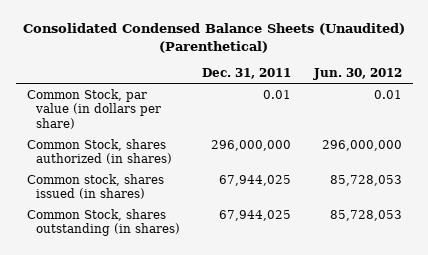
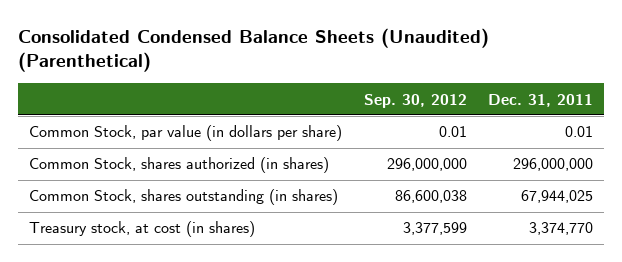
[312,68,402,81] Jun. 30, 2012 -> none
none -> [363,93,467,108] Sep. 30, 2012
[26,173,164,200] Common stock, shares issued (in shares) -> none
none -> [28,221,255,238] Treasury stock, at cost (in shares)

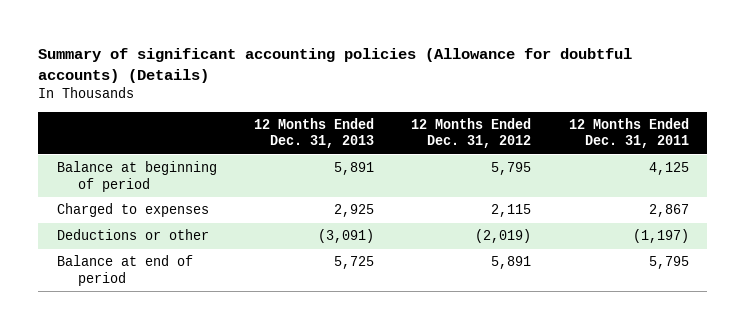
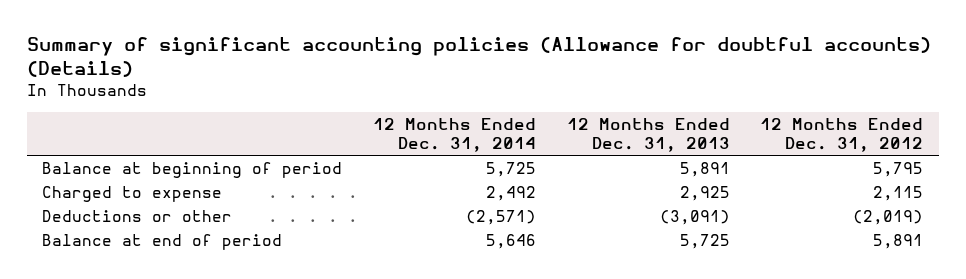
[568,117,689,149] 12 Months Ended Dec. 31, 2011 -> none
none -> [372,117,536,153] 12 Months Ended Dec. 31, 2014
[56,203,209,218] Charged to expenses -> [42,185,223,202] Charged to expense

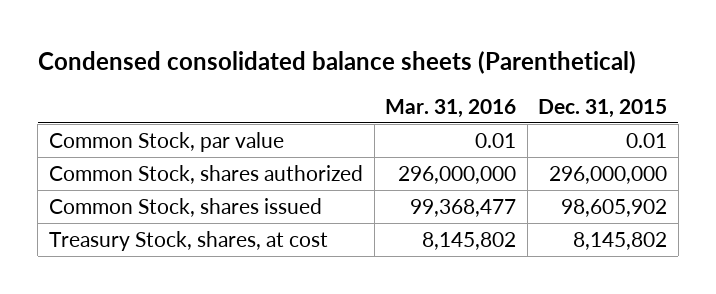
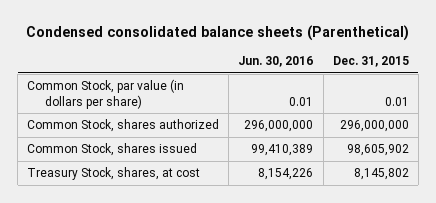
[385,98,517,118] Mar. 31, 2016 -> none
none -> [238,56,314,68] Jun. 30, 2016
[48,131,284,152] Common Stock, par value -> [27,79,185,109] Common Stock, par value (in dollars per share)

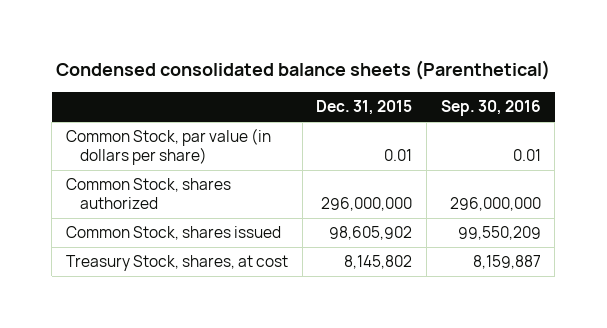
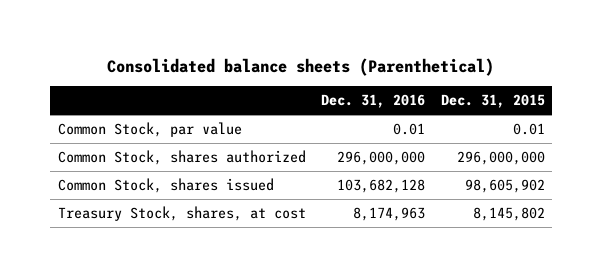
[56,60,551,81] Condensed consolidated balance sheets (Parenthetical) -> [107,58,495,77] Consolidated balance sheets (Parenthetical)
[440,100,541,117] Sep. 30, 2016 -> none
none -> [321,94,426,109] Dec. 31, 2016
[65,128,271,166] Common Stock, par value (in dollars per share) -> [57,121,242,137] Common Stock, par value

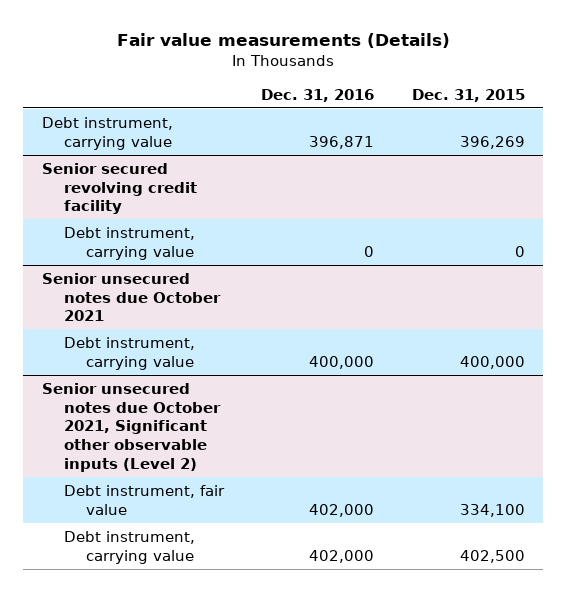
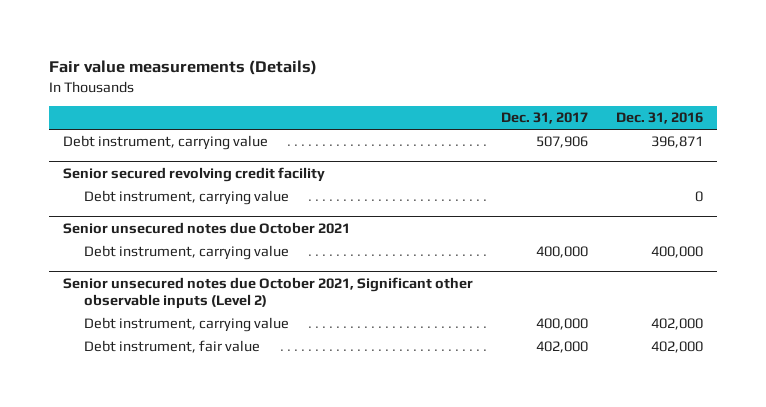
[411,88,525,102] Dec. 31, 2015 -> none
none -> [501,112,589,125] Dec. 31, 2017
[64,484,226,515] Debt instrument, fair value -> [83,340,260,354] Debt instrument, fair value

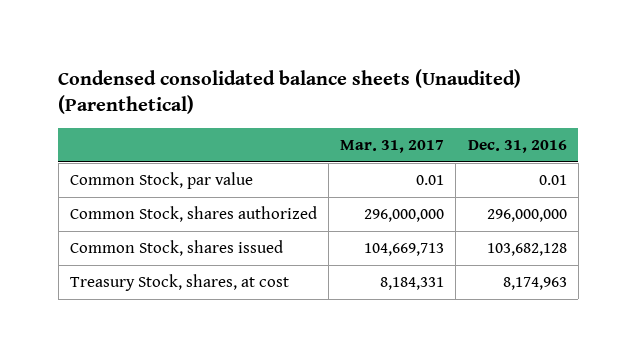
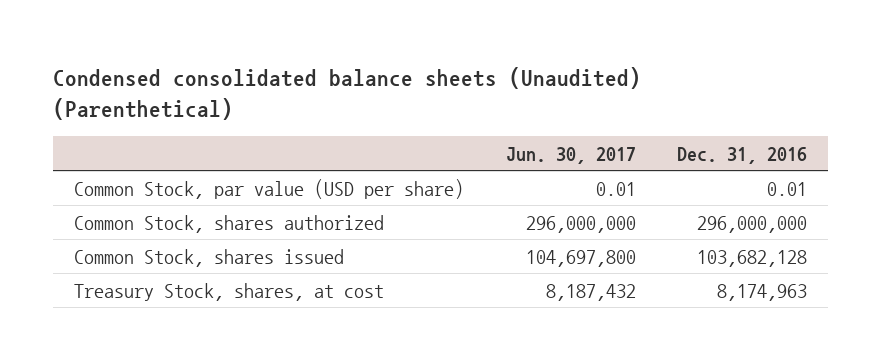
[340,140,445,154] Mar. 31, 2017 -> none
none -> [505,146,636,164] Jun. 30, 2017
[69,172,253,190] Common Stock, par value -> [74,178,465,199] Common Stock, par value (USD per share)

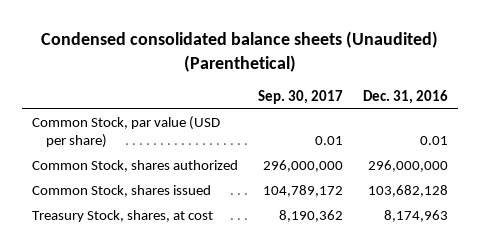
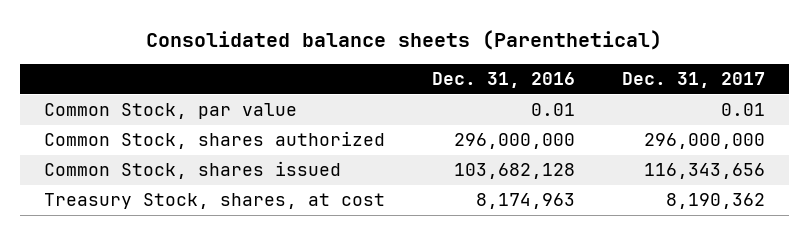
[40,31,438,72] Condensed consolidated balance sheets (Unaudited) (Parenthetical) -> [146,29,663,50] Consolidated balance sheets (Parenthetical)
[257,90,343,105] Sep. 30, 2017 -> none
none -> [622,72,766,89] Dec. 31, 2017
[31,116,220,149] Common Stock, par value (USD per share) -> [43,103,297,120] Common Stock, par value

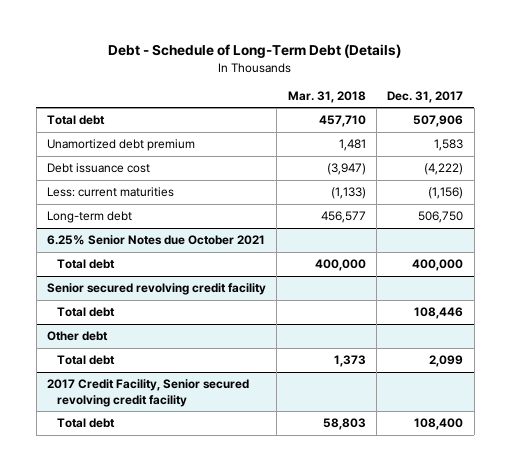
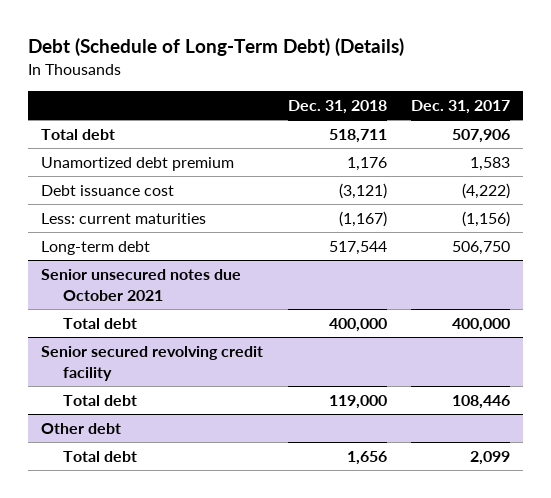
[108,44,402,59] Debt - Schedule of Long-Term Debt (Details) -> [28,38,405,57] Debt (Schedule of Long-Term Debt) (Details)
[287,90,366,103] Mar. 31, 2018 -> none
none -> [287,99,387,114] Dec. 31, 2018
[46,235,265,246] 6.25% Senior Notes due October 2021 -> [40,268,241,301] Senior unsecured notes due October 2021
[46,379,249,407] 2017 Credit Facility, Senior secured revolving credit facility -> none
[57,418,116,429] Total debt -> none

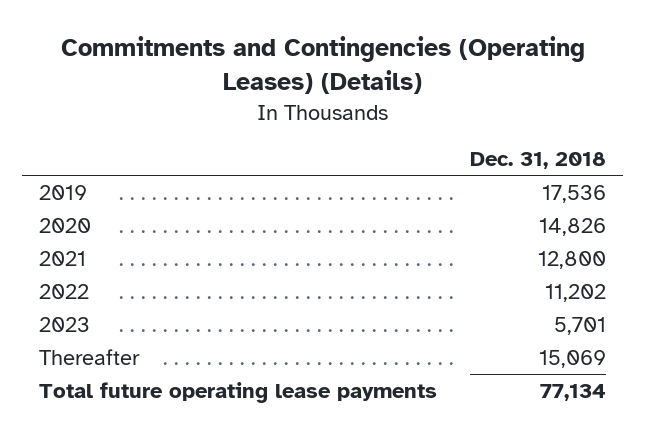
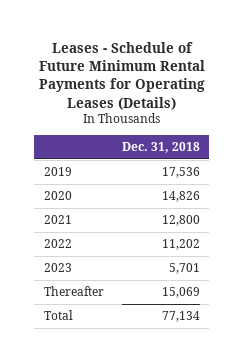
[60,36,585,95] Commitments and Contingencies (Operating Leases) (Details) -> [38,41,205,110] Leases - Schedule of Future Minimum Rental Payments for Operating Leases (Details)
[38,382,437,404] Total future operating lease payments -> [43,310,73,321] Total

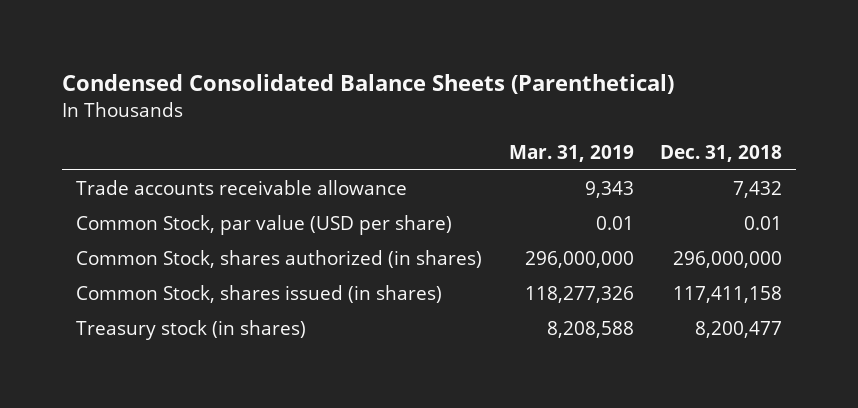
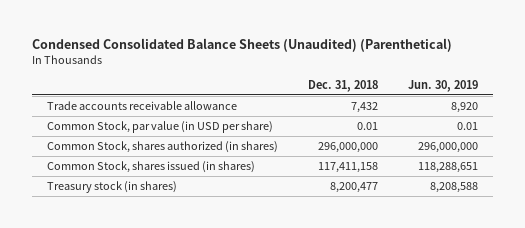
[62,74,675,95] Condensed Consolidated Balance Sheets (Parenthetical) -> [32,38,453,53] Condensed Consolidated Balance Sheets (Unaudited) (Parenthetical)
[508,145,634,163] Mar. 31, 2019 -> none
none -> [408,80,479,93] Jun. 30, 2019
[75,214,452,235] Common Stock, par value (USD per share) -> [47,120,274,133] Common Stock, par value (in USD per share)

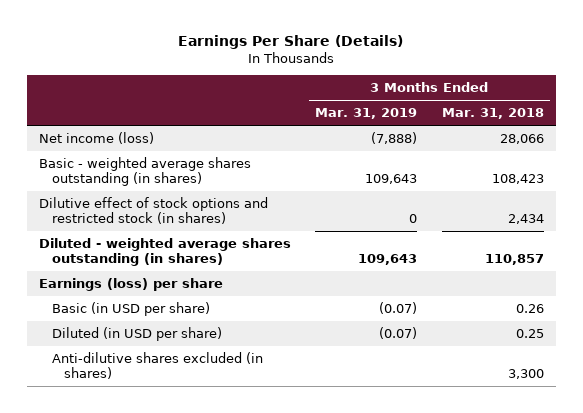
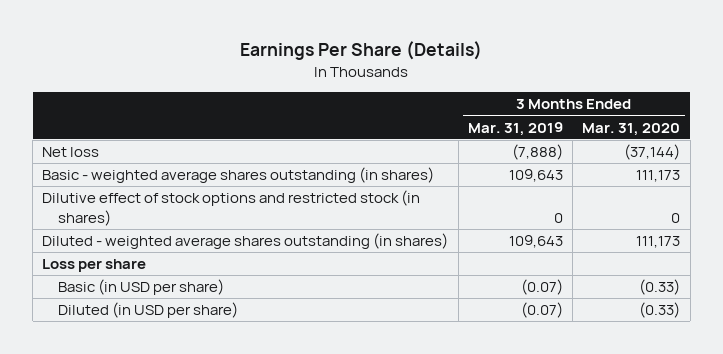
[441,108,544,120] Mar. 31, 2018 -> none
none -> [582,122,681,136] Mar. 31, 2020
[39,131,155,144] Net income (loss) -> [42,147,100,158] Net loss
[39,277,224,291] Earnings (loss) per share -> [42,259,147,273] Loss per share
[51,351,263,380] Anti-dilutive shares excluded (in shares) -> none

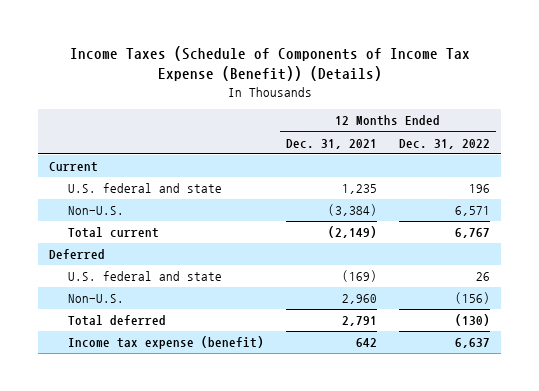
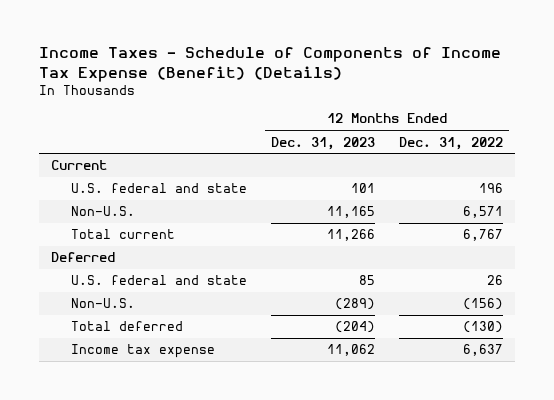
[69,46,470,82] Income Taxes (Schedule of Components of Income Tax Expense (Benefit)) (Details) -> [39,47,502,82] Income Taxes - Schedule of Components of Income Tax Expense (Benefit) (Details)
[286,138,378,149] Dec. 31, 2021 -> none
none -> [270,136,375,150] Dec. 31, 2023
[67,336,264,350] Income tax expense (benefit) -> [70,344,215,359] Income tax expense

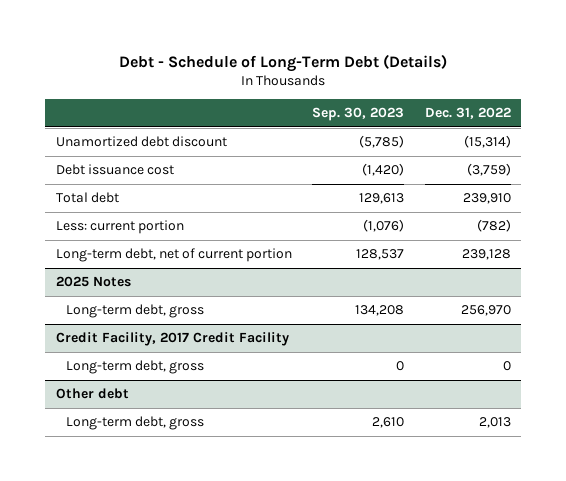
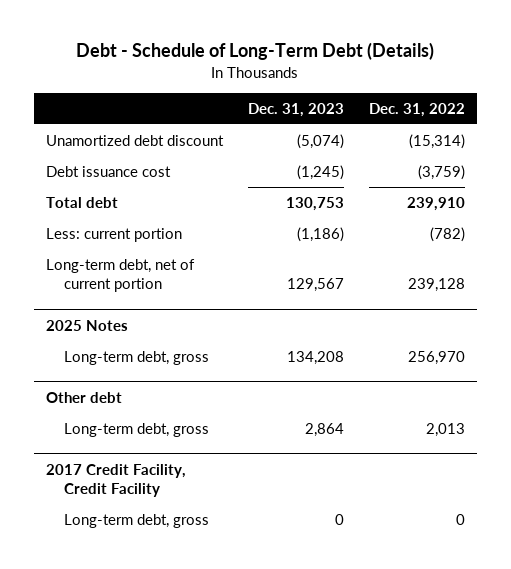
[312,107,405,122] Sep. 30, 2023 -> none
none -> [247,102,344,117] Dec. 31, 2023
[55,332,289,347] Credit Facility, 2017 Credit Facility -> none
[65,360,204,375] Long-term debt, gross -> none
none -> [45,463,186,498] 2017 Credit Facility, Credit Facility
none -> [64,513,210,528] Long-term debt, gross

